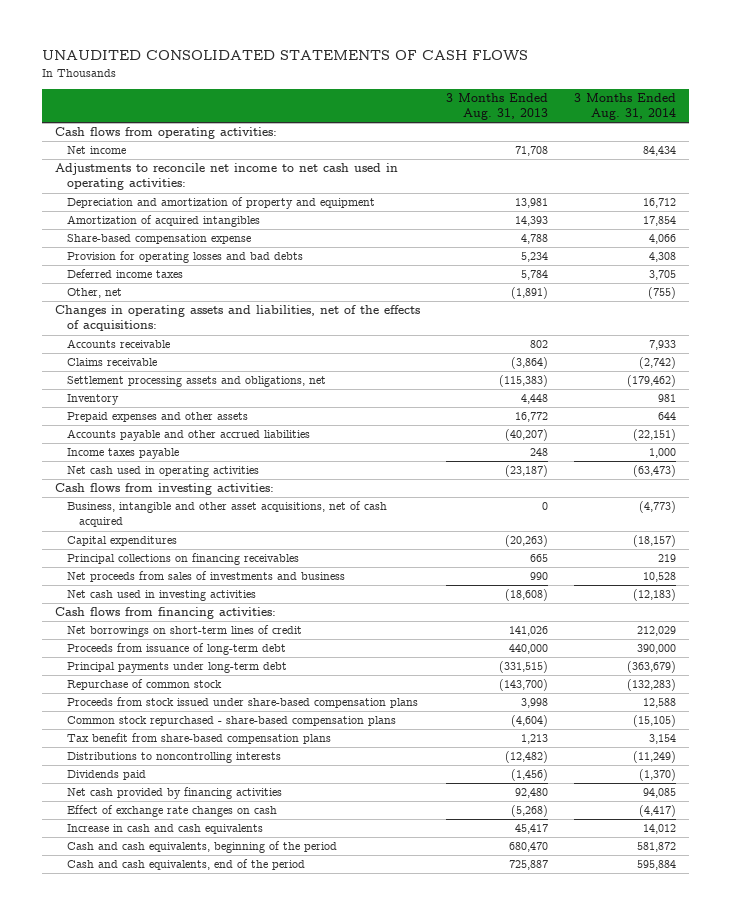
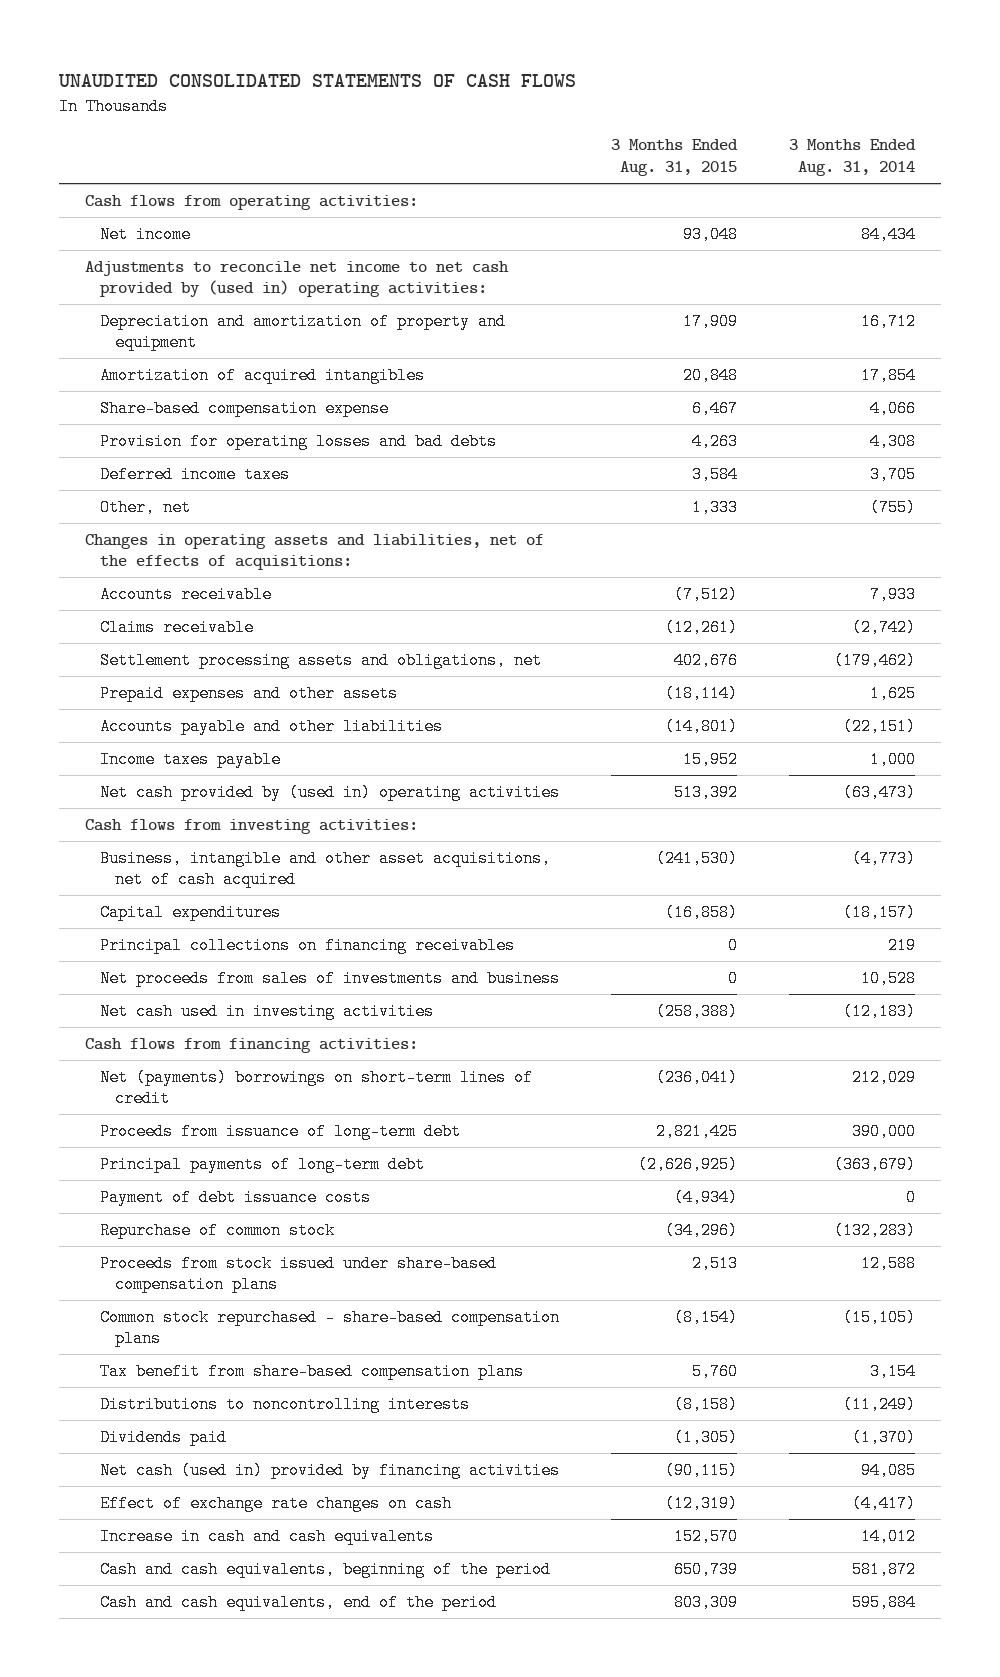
[445,92,548,121] 3 Months Ended Aug. 31, 2013 -> none
none -> [611,139,739,177] 3 Months Ended Aug. 31, 2015
[54,163,398,191] Adjustments to reconcile net income to net cash used in operating activities: -> [84,260,509,298] Adjustments to reconcile net income to net cash provided by (used in) operating activities:
[66,394,119,406] Inventory -> none
[657,412,676,421] 644 -> [869,684,916,702] 1,625
[66,429,310,442] Accounts payable and other accrued liabilities -> [100,717,444,735] Accounts payable and other liabilities
[66,466,259,478] Net cash used in operating activities -> [100,783,561,801] Net cash provided by (used in) operating activities
[66,625,302,638] Net borrowings on short-term lines of credit -> [100,1068,534,1108] Net (payments) borrowings on short-term lines of credit
[66,662,287,674] Principal payments under long-term debt -> [100,1155,426,1173] Principal payments of long-term debt
none -> [100,1188,372,1206] Payment of debt issuance costs
[66,787,282,800] Net cash provided by financing activities -> [100,1461,561,1479] Net cash (used in) provided by financing activities

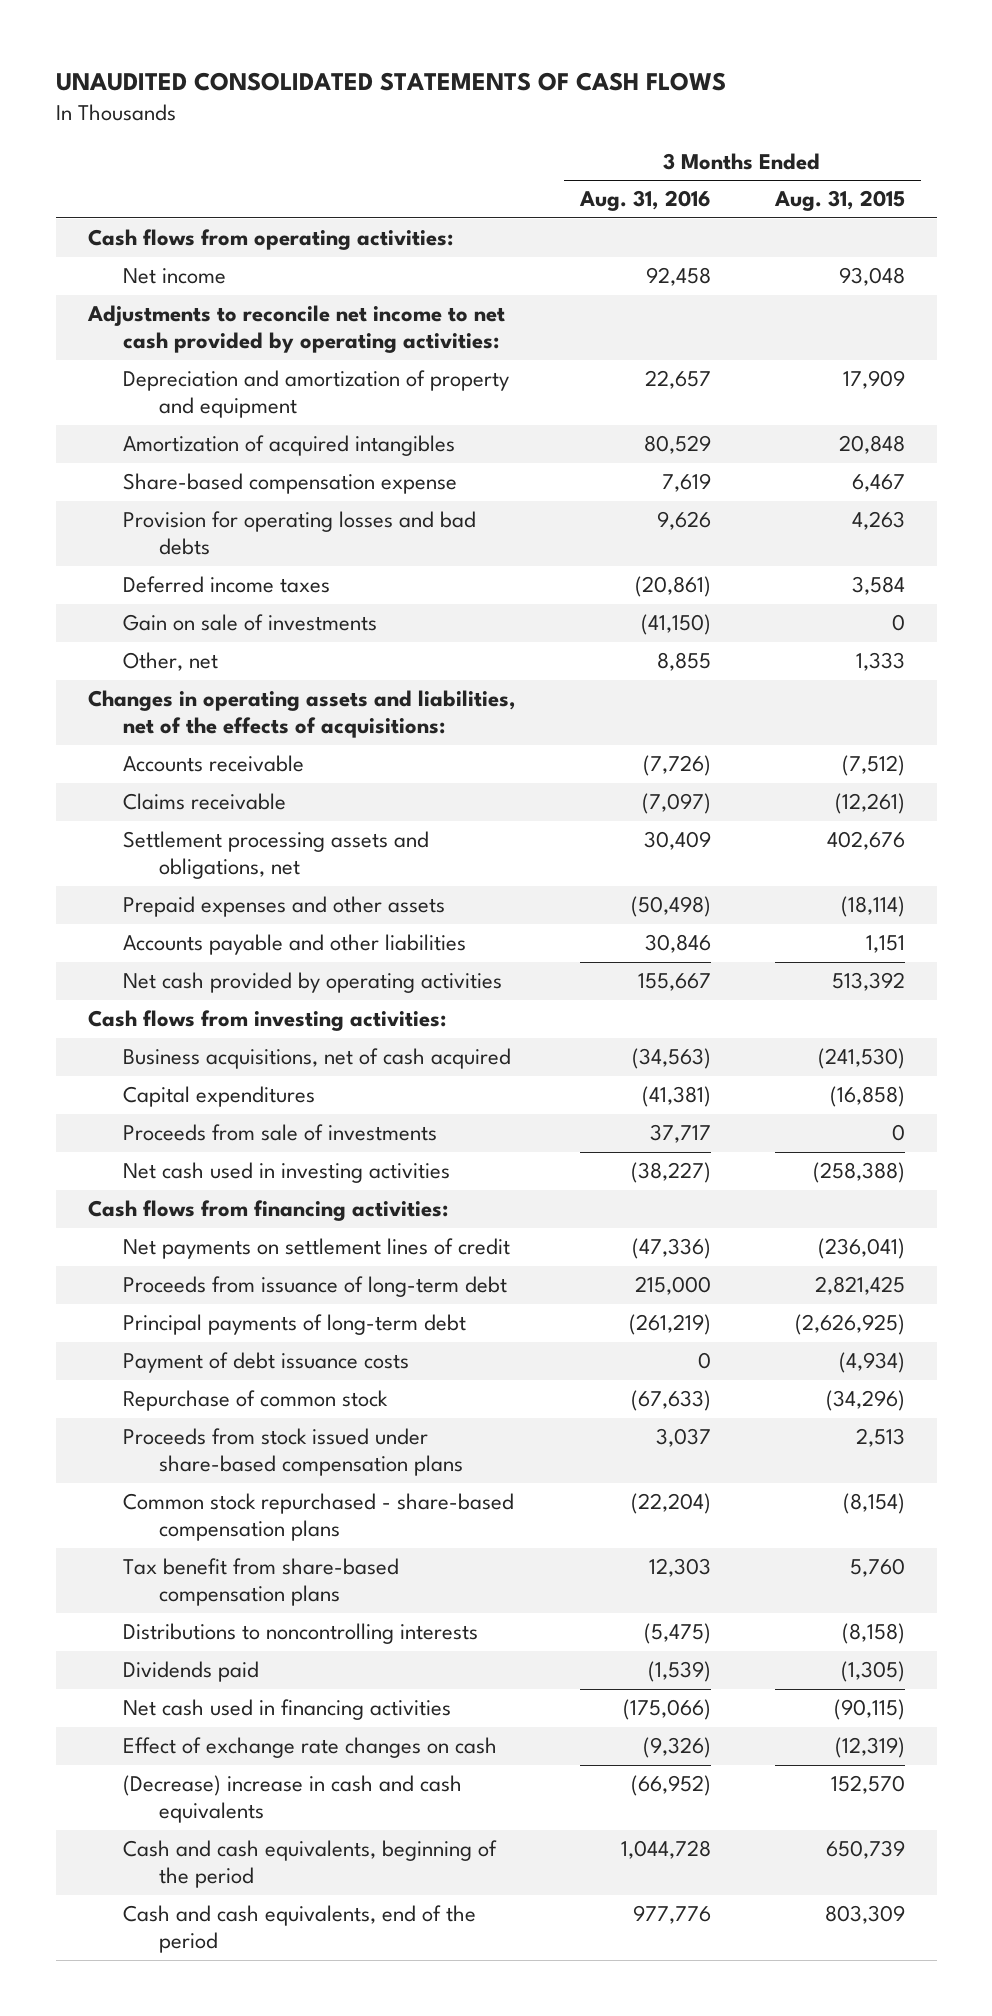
[788,139,916,177] 3 Months Ended Aug. 31, 2014 -> none
none -> [578,190,711,212] Aug. 31, 2016
[84,260,509,298] Adjustments to reconcile net income to net cash provided by (used in) operating activities: -> [86,305,505,354] Adjustments to reconcile net income to net cash provided by operating activities:
none -> [123,614,378,632] Gain on sale of investments
[100,750,282,768] Income taxes payable -> none
[665,717,739,735] (14,801) -> [865,935,905,954] 1,151
[100,783,561,801] Net cash provided by (used in) operating activities -> [123,972,503,994] Net cash provided by operating activities
[100,849,552,889] Business, intangible and other asset acquisitions, net of cash acquired -> [123,1048,512,1070] Business acquisitions, net of cash acquired
[100,936,516,954] Principal collections on financing receivables -> none
[100,969,561,987] Net proceeds from sales of investments and business -> [123,1124,438,1142] Proceeds from sale of investments
[100,1068,534,1108] Net (payments) borrowings on short-term lines of credit -> [123,1238,511,1260] Net payments on settlement lines of credit
[100,1461,561,1479] Net cash (used in) provided by financing activities -> [123,1699,452,1721] Net cash used in financing activities
[100,1527,435,1545] Increase in cash and cash equivalents -> [123,1775,463,1824] (Decrease) increase in cash and cash equivalents

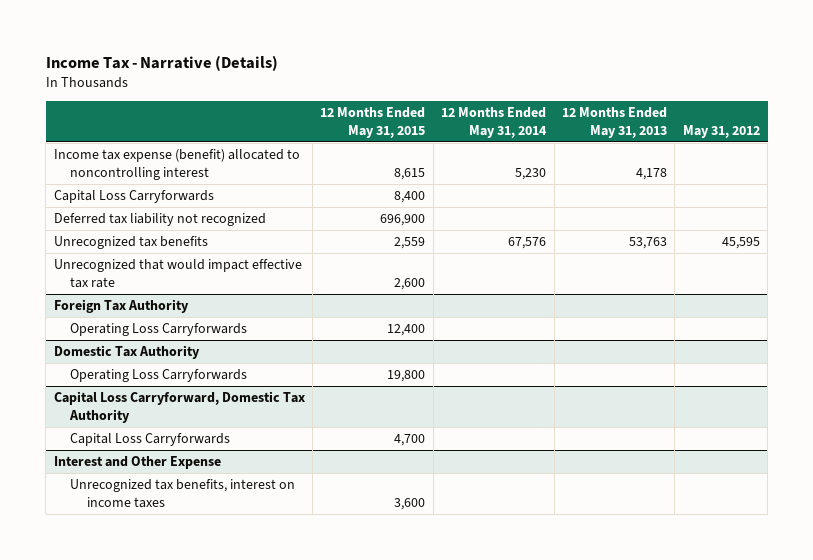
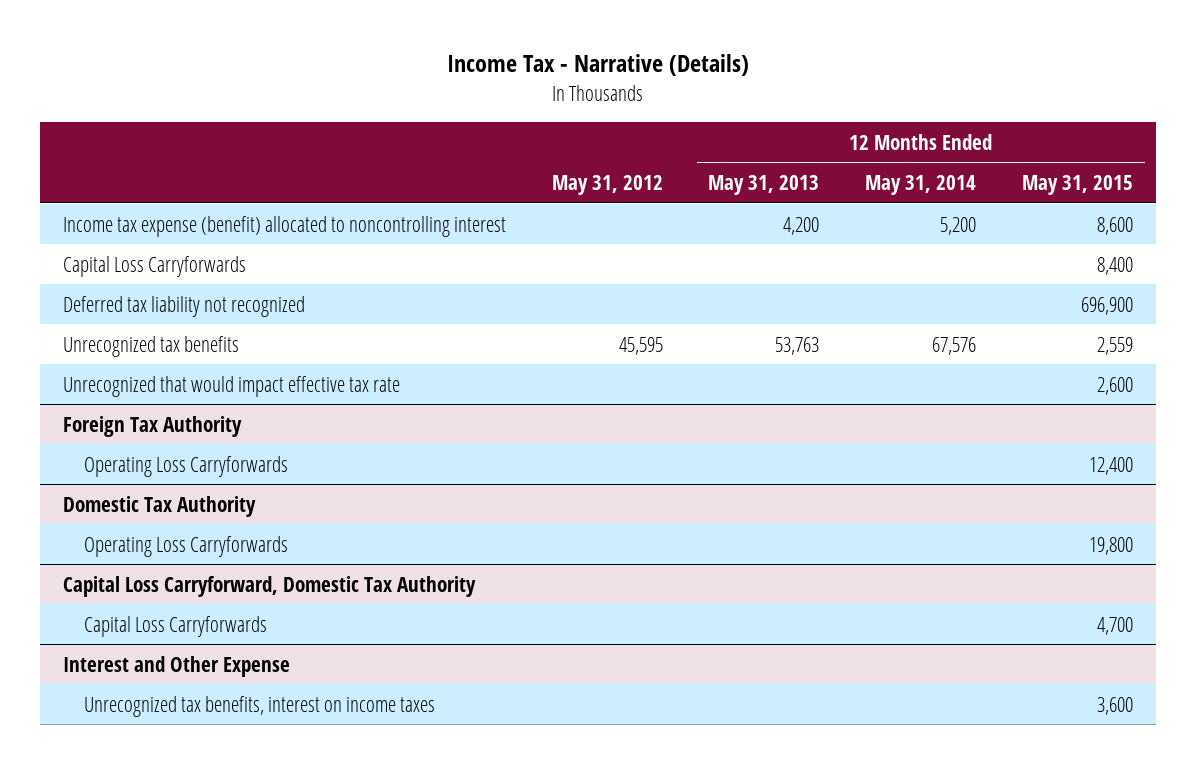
[394,168,426,181] 8,615 -> [1097,216,1134,235] 8,600
[515,168,547,181] 5,230 -> [940,216,977,235] 5,200
[636,168,668,181] 4,178 -> [783,216,820,235] 4,200

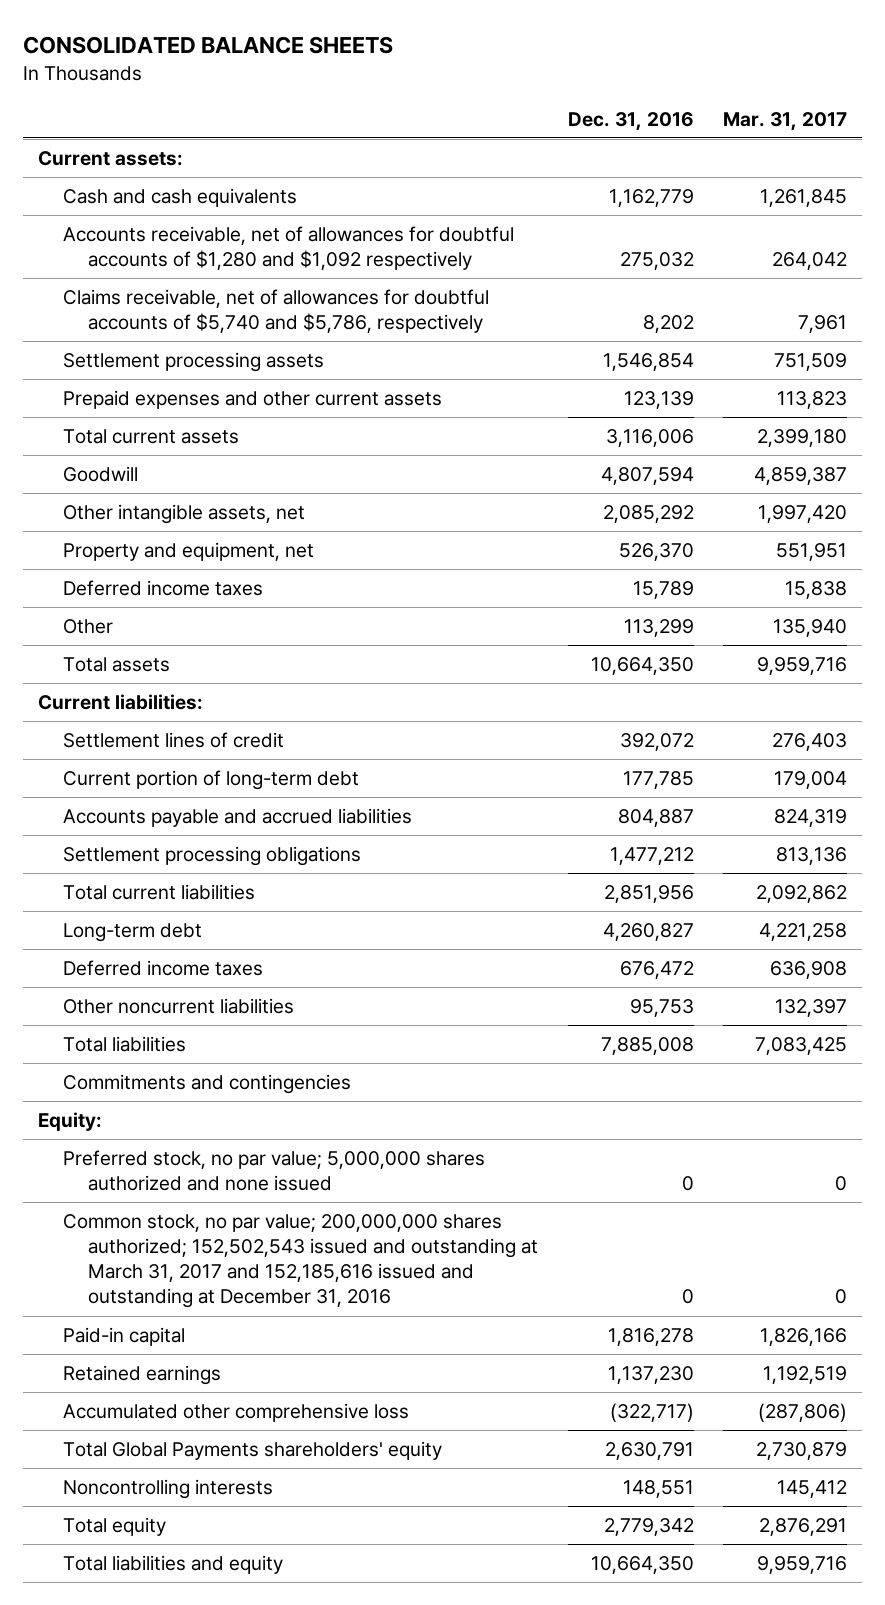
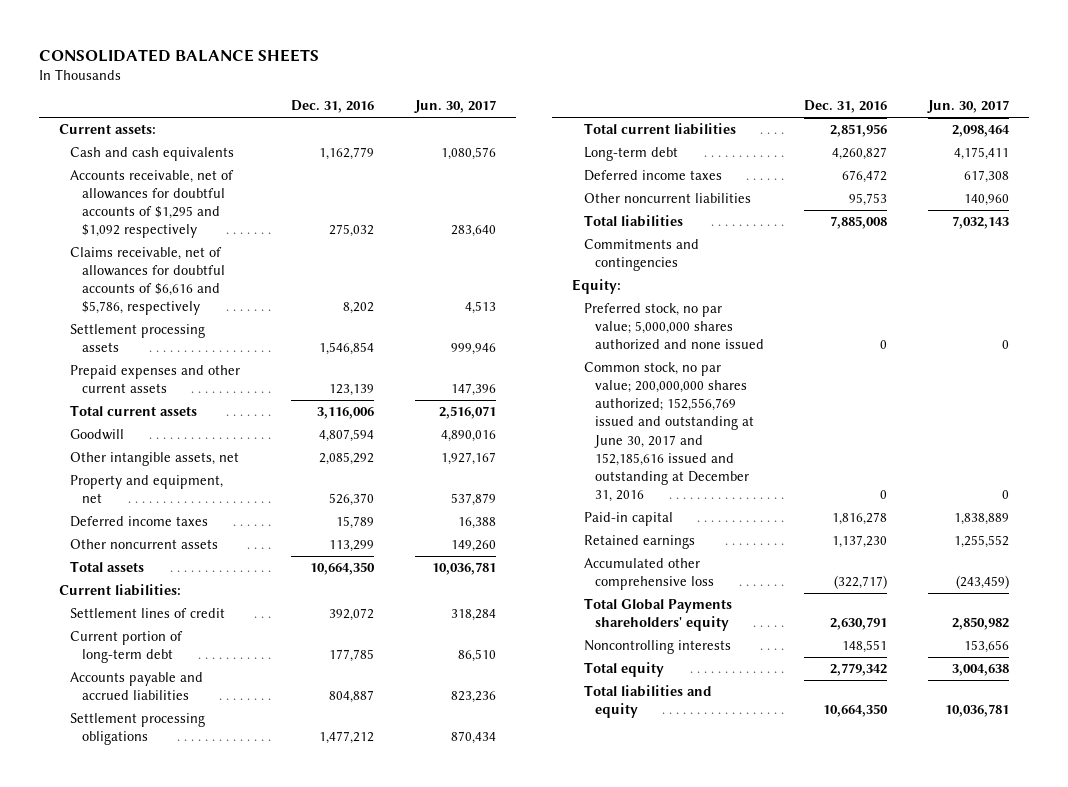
[723,111,848,131] Mar. 31, 2017 -> none
none -> [413,100,496,114] Jun. 30, 2017
[62,226,514,271] Accounts receivable, net of allowances for doubtful accounts of $1,280 and $1,092 respectively -> [70,169,235,239] Accounts receivable, net of allowances for doubtful accounts of $1,295 and $1,092 respectively
[62,289,489,334] Claims receivable, net of allowances for doubtful accounts of $5,740 and $5,786, respectively -> [70,246,225,316] Claims receivable, net of allowances for doubtful accounts of $6,616 and $5,786, respectively
[62,619,113,635] Other -> [70,538,219,549] Other noncurrent assets
[62,1214,538,1309] Common stock, no par value; 200,000,000 shares authorized; 152,502,543 issued and outstanding at March 31, 2017 and 152,185,616 issued and outstanding at December 31, 2016 -> [583,361,754,503] Common stock, no par value; 200,000,000 shares authorized; 152,556,769 issued and outstanding at June 30, 2017 and 152,185,616 issued and outstanding at December 31, 2016

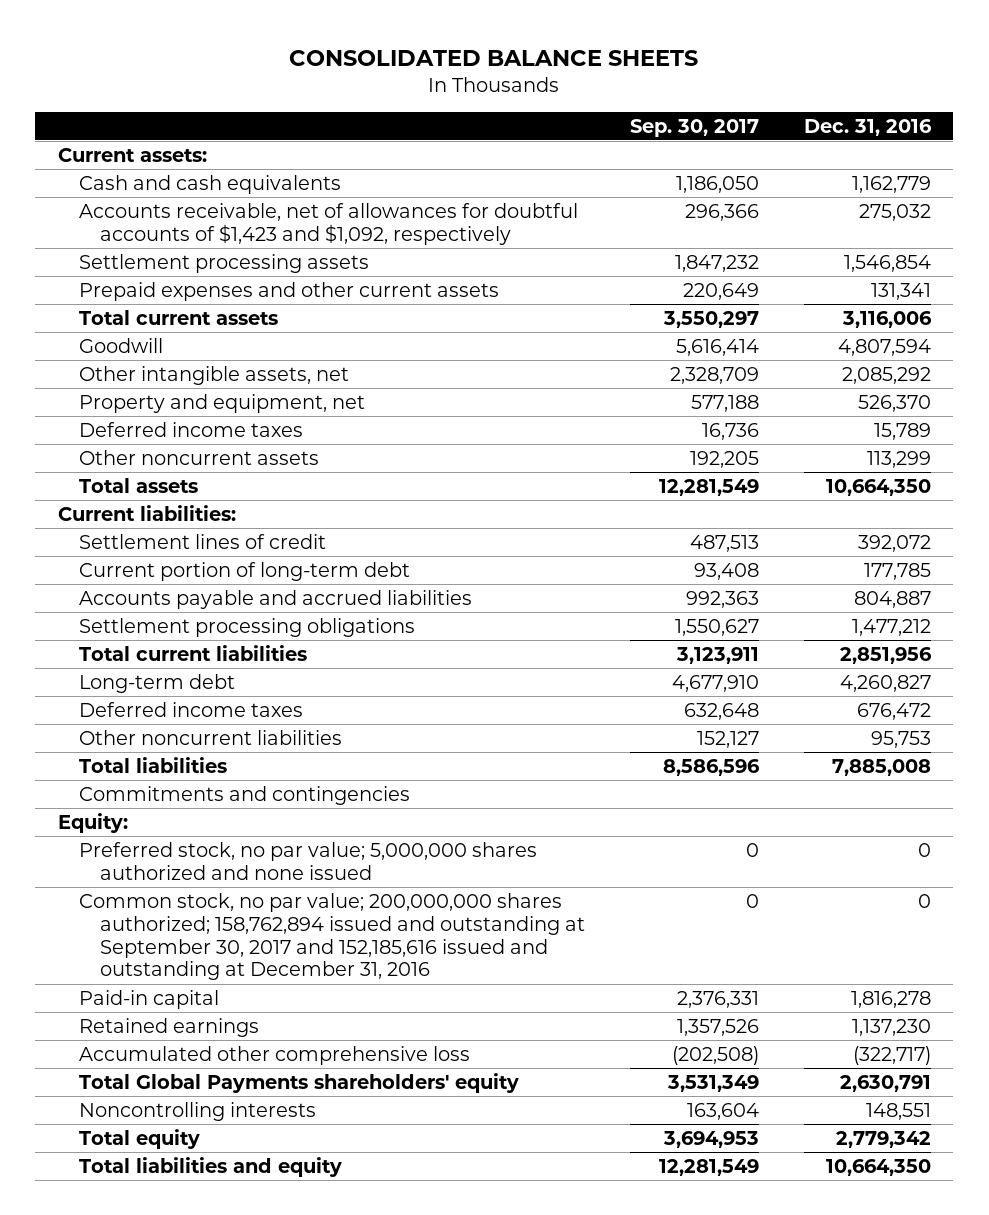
[413,100,496,114] Jun. 30, 2017 -> none
none -> [630,118,760,137] Sep. 30, 2017
[70,246,225,316] Claims receivable, net of allowances for doubtful accounts of $6,616 and $5,786, respectively -> none
[70,169,235,239] Accounts receivable, net of allowances for doubtful accounts of $1,295 and $1,092 respectively -> [79,202,579,245] Accounts receivable, net of allowances for doubtful accounts of $1,423 and $1,092, respectively
[329,384,375,397] 123,139 -> [870,282,931,300] 131,341
[583,361,754,503] Common stock, no par value; 200,000,000 shares authorized; 152,556,769 issued and outstanding at June 30, 2017 and 152,185,616 issued and outstanding at December 31, 2016 -> [79,892,586,981] Common stock, no par value; 200,000,000 shares authorized; 158,762,894 issued and outstanding at September 30, 2017 and 152,185,616 issued and outstanding at December 31, 2016

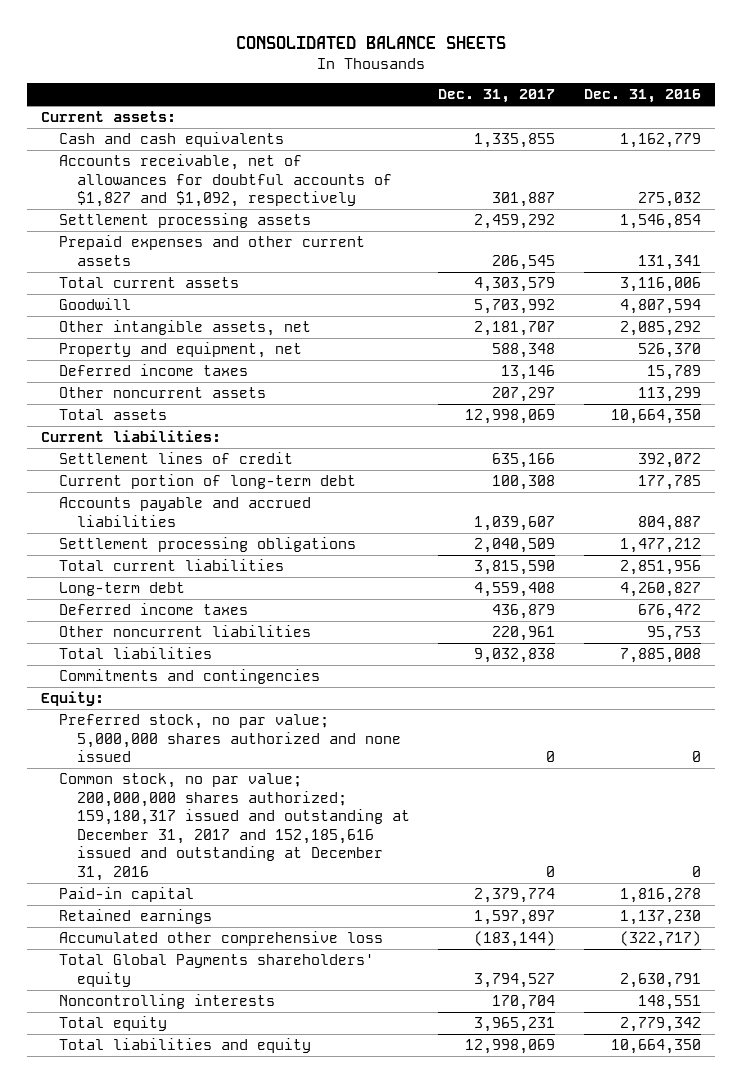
[630,118,760,137] Sep. 30, 2017 -> none
none -> [438,89,556,104] Dec. 31, 2017
[79,202,579,245] Accounts receivable, net of allowances for doubtful accounts of $1,423 and $1,092, respectively -> [58,154,392,208] Accounts receivable, net of allowances for doubtful accounts of $1,827 and $1,092, respectively
[79,892,586,981] Common stock, no par value; 200,000,000 shares authorized; 158,762,894 issued and outstanding at September 30, 2017 and 152,185,616 issued and outstanding at December 31, 2016 -> [58,773,410,881] Common stock, no par value; 200,000,000 shares authorized; 159,180,317 issued and outstanding at December 31, 2017 and 152,185,616 issued and outstanding at December 31, 2016

